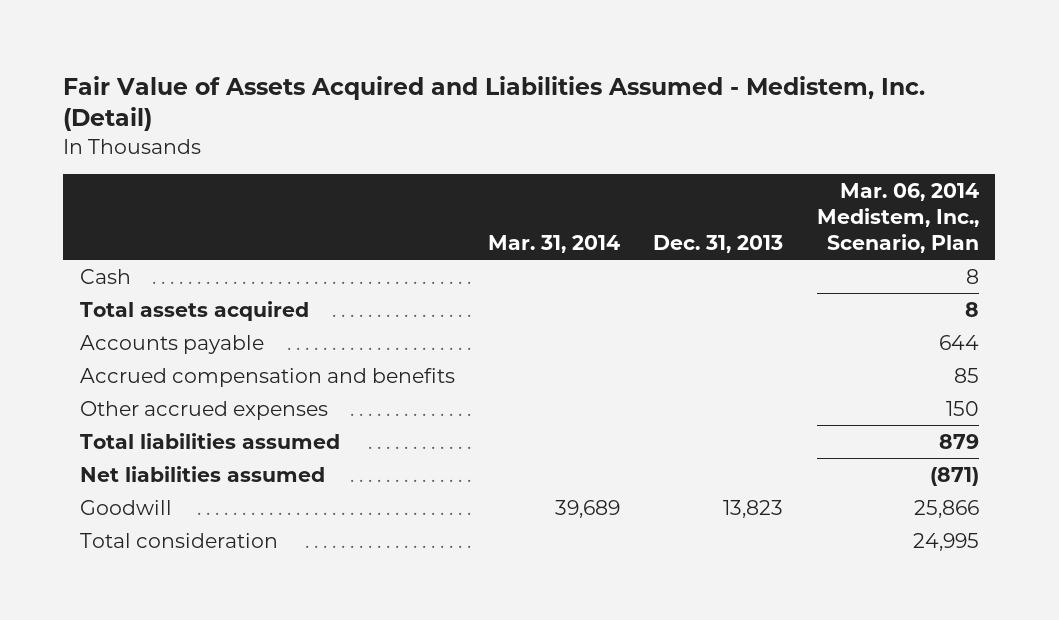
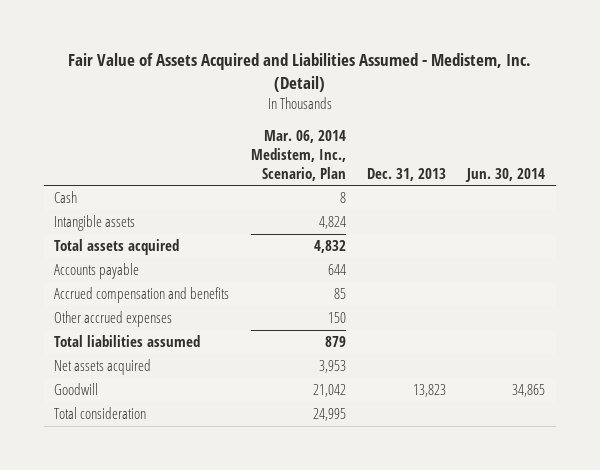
[488,234,621,253] Mar. 31, 2014 -> none
none -> [465,167,546,182] Jun. 30, 2014
none -> [54,215,136,232] Intangible assets
[964,301,979,317] 8 -> [313,240,346,254] 4,832
[79,465,325,482] Net liabilities assumed -> [54,359,152,376] Net assets acquired
[929,466,979,486] (871) -> [318,360,346,374] 3,953
[913,499,979,518] 25,866 -> [312,384,346,398] 21,042

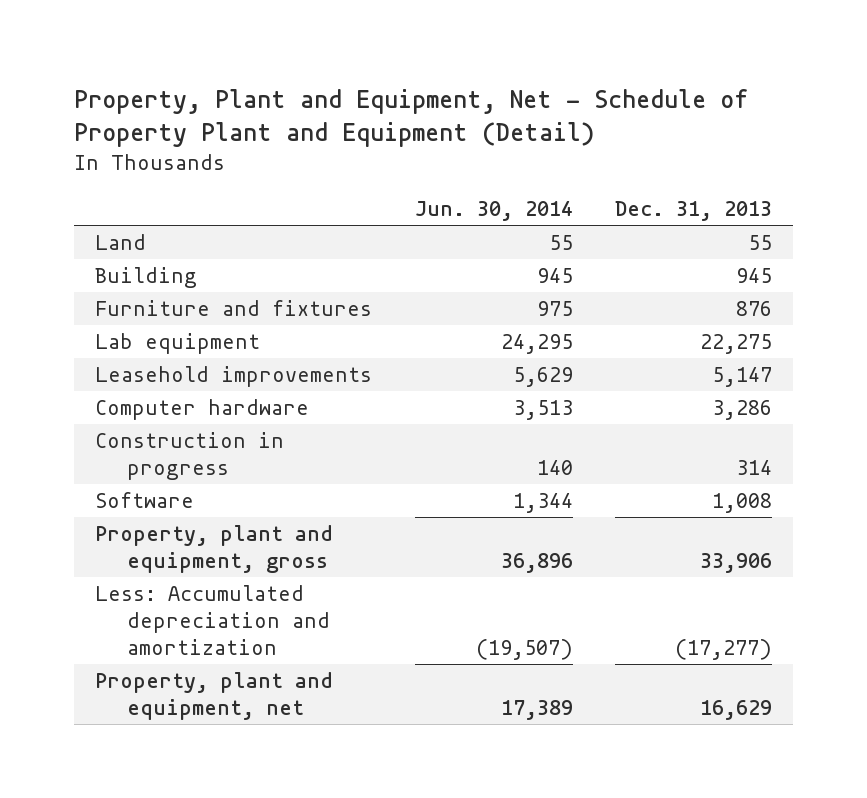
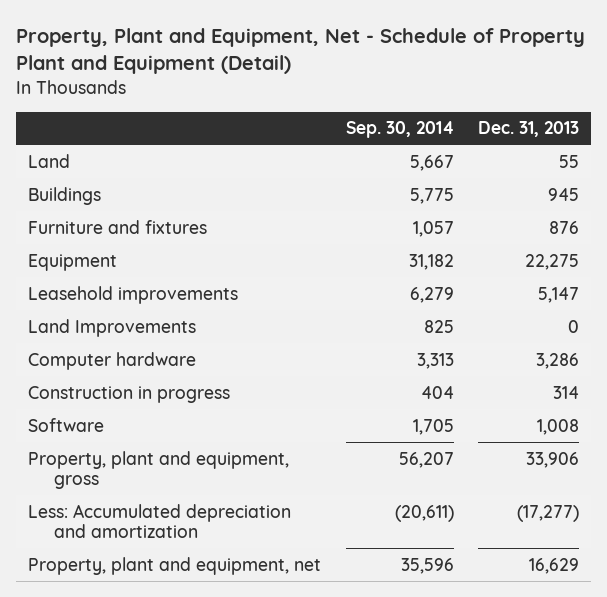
[414,201,573,222] Jun. 30, 2014 -> none
none -> [345,121,454,139] Sep. 30, 2014
[95,267,198,289] Building -> [28,186,102,205] Buildings
[95,333,261,355] Lab equipment -> [28,253,118,271] Equipment
none -> [28,318,197,337] Land Improvements

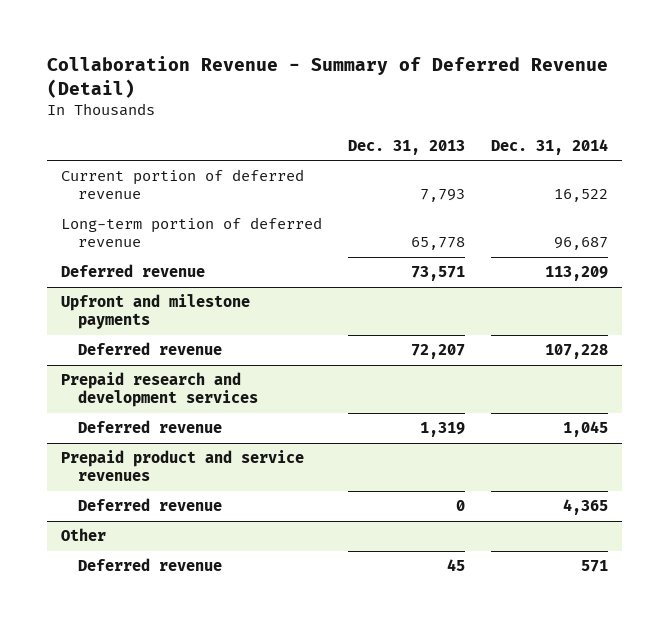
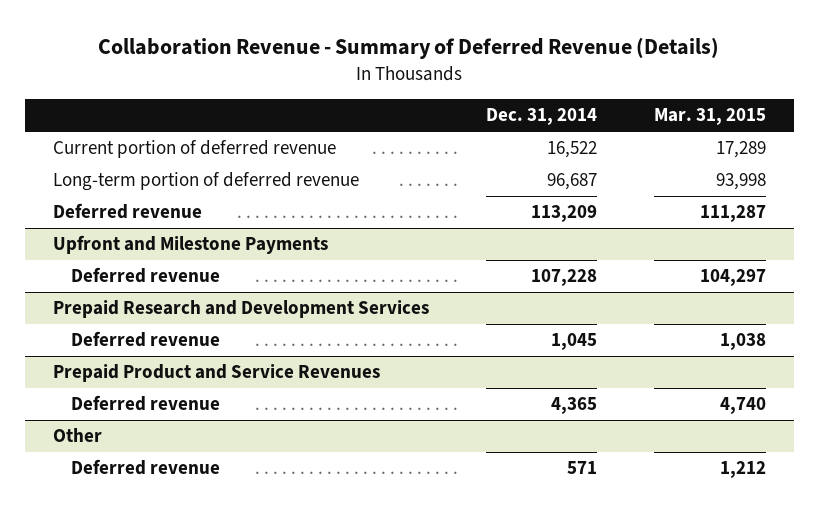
[47,56,609,98] Collaboration Revenue - Summary of Deferred Revenue (Detail) -> [98,37,720,60] Collaboration Revenue - Summary of Deferred Revenue (Details)
[348,139,466,155] Dec. 31, 2013 -> none
none -> [653,108,766,126] Mar. 31, 2015
[60,294,250,330] Upfront and milestone payments -> [53,235,329,255] Upfront and Milestone Payments
[60,372,258,408] Prepaid research and development services -> [53,300,430,319] Prepaid Research and Development Services
[60,450,304,482] Prepaid product and service revenues -> [53,364,381,383] Prepaid Product and Service Revenues

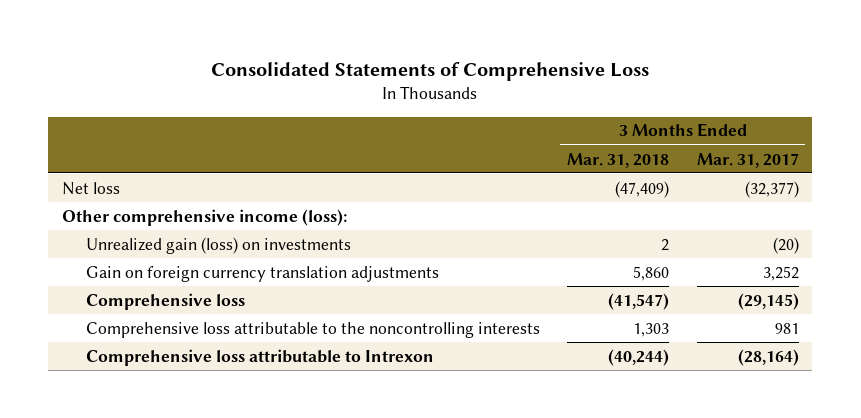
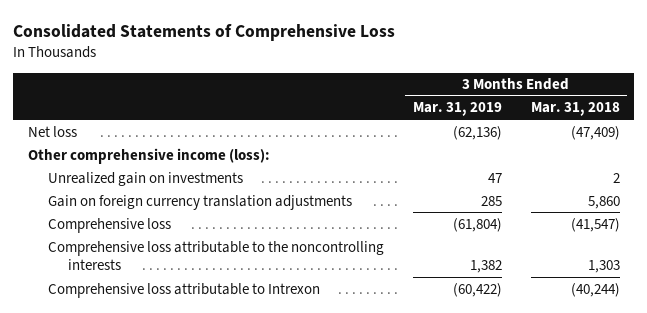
[696,152,799,168] Mar. 31, 2017 -> none
none -> [412,102,502,117] Mar. 31, 2019
[85,236,351,254] Unrealized gain (loss) on investments -> [47,171,243,186] Unrealized gain on investments

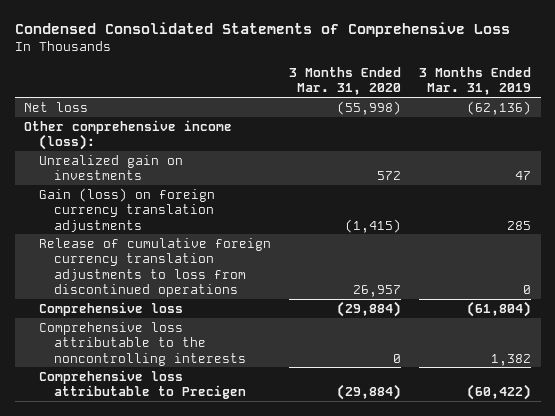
[13,23,396,41] Consolidated Statements of Comprehensive Loss -> [14,21,510,37] Condensed Consolidated Statements of Comprehensive Loss
[530,102,620,117] Mar. 31, 2018 -> none
none -> [289,66,402,96] 3 Months Ended Mar. 31, 2020
[47,194,352,210] Gain on foreign currency translation adjustments -> [38,187,215,232] Gain (loss) on foreign currency translation adjustments
none -> [38,237,271,297] Release of cumulative foreign currency translation adjustments to loss from discontinued operations
[47,282,320,298] Comprehensive loss attributable to Intrexon -> [38,369,247,400] Comprehensive loss attributable to Precigen

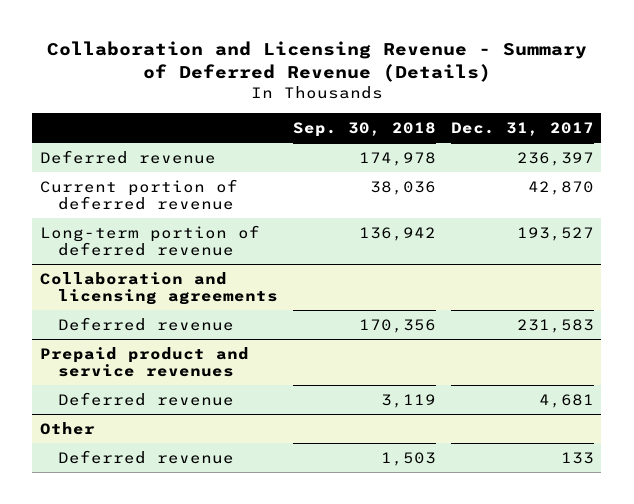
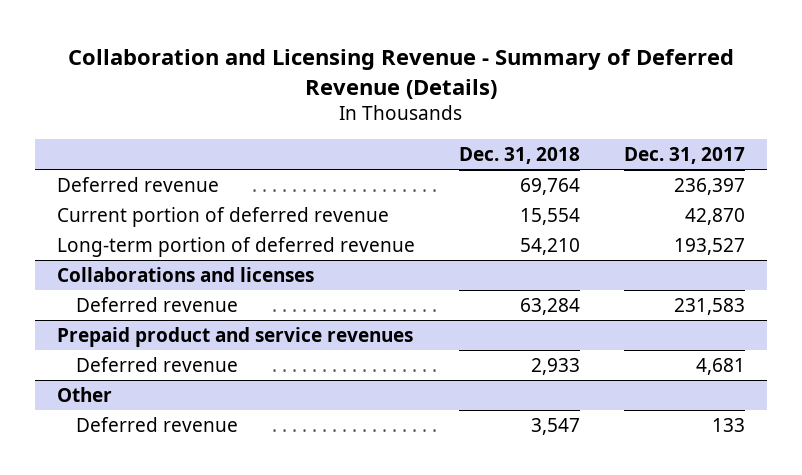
[292,121,436,137] Sep. 30, 2018 -> none
none -> [459,147,581,165] Dec. 31, 2018
[39,271,278,306] Collaboration and licensing agreements -> [57,266,315,282] Collaborations and licenses

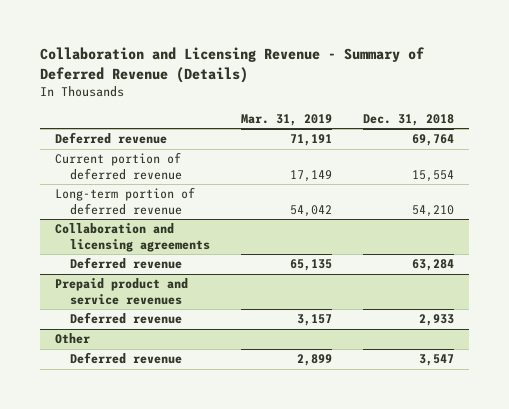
[623,147,745,165] Dec. 31, 2017 -> none
none -> [240,113,332,126] Mar. 31, 2019
[57,266,315,282] Collaborations and licenses -> [55,223,211,252] Collaboration and licensing agreements

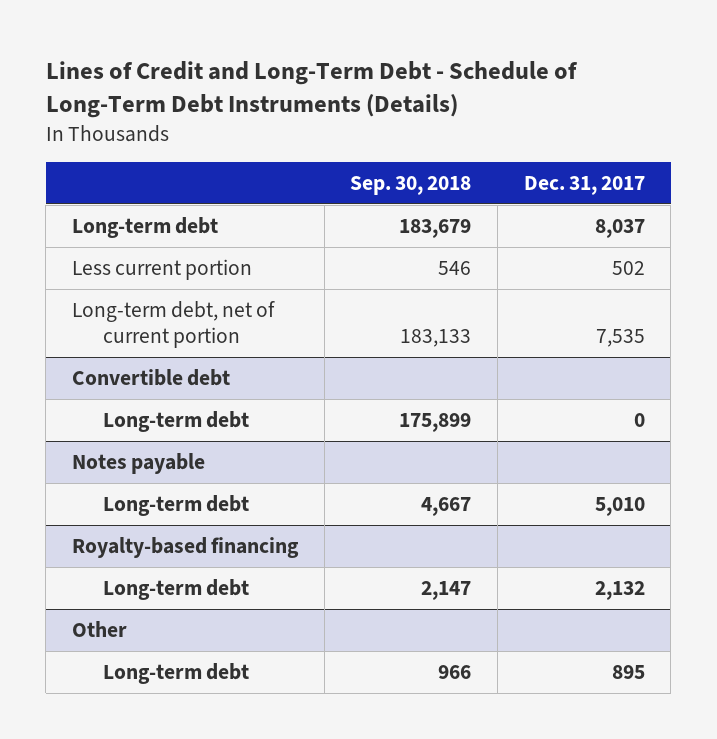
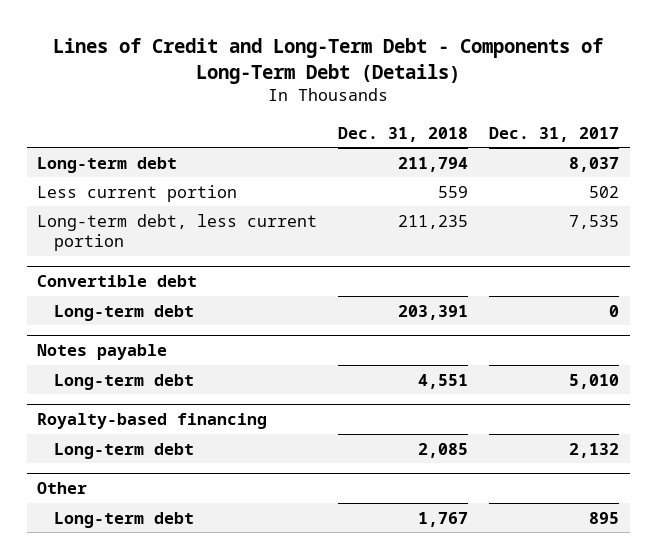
[45,60,578,118] Lines of Credit and Long-Term Debt - Schedule of Long-Term Debt Instruments (Details) -> [53,37,605,84] Lines of Credit and Long-Term Debt - Components of Long-Term Debt (Details)
[350,176,472,196] Sep. 30, 2018 -> none
none -> [338,126,469,142] Dec. 31, 2018
[71,300,275,349] Long-term debt, net of current portion -> [37,213,318,252] Long-term debt, less current portion

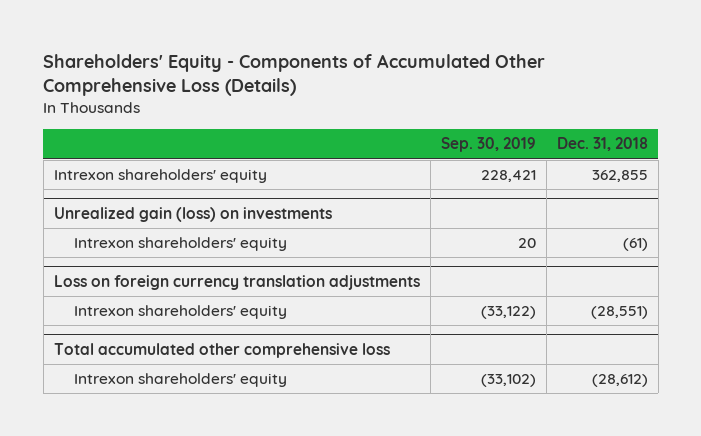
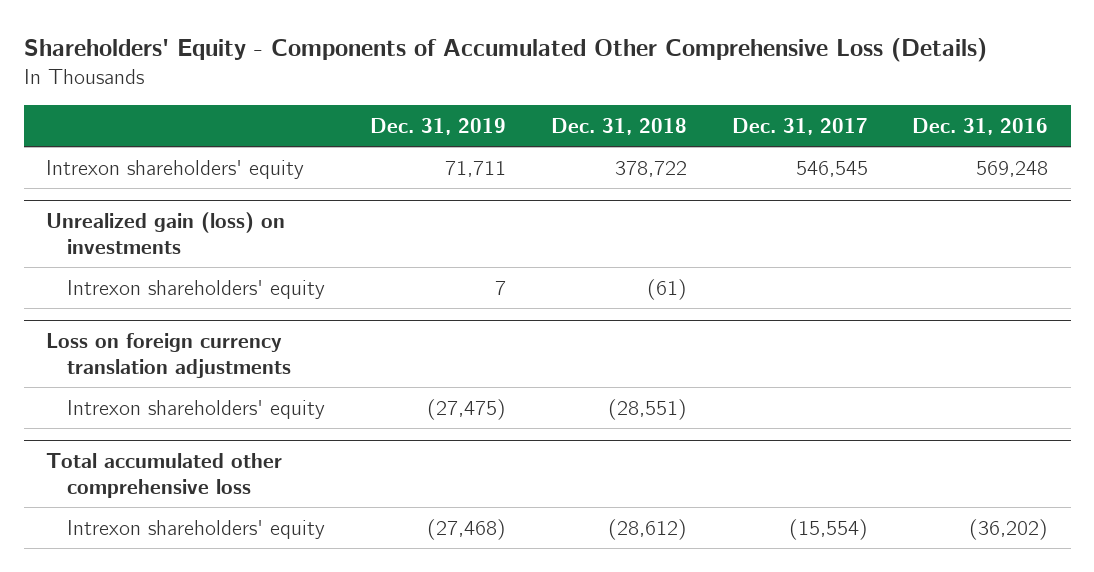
[440,137,536,153] Sep. 30, 2019 -> none
none -> [370,117,507,135] Dec. 31, 2019
none -> [731,117,868,135] Dec. 31, 2017
none -> [912,117,1049,135] Dec. 31, 2016
[591,170,648,183] 362,855 -> [614,160,687,177] 378,722

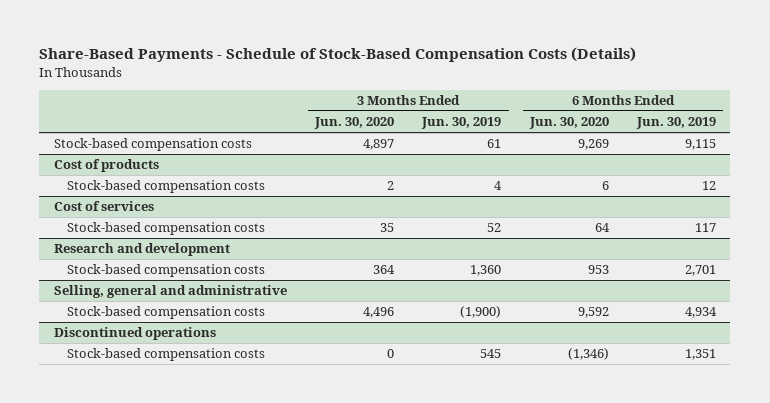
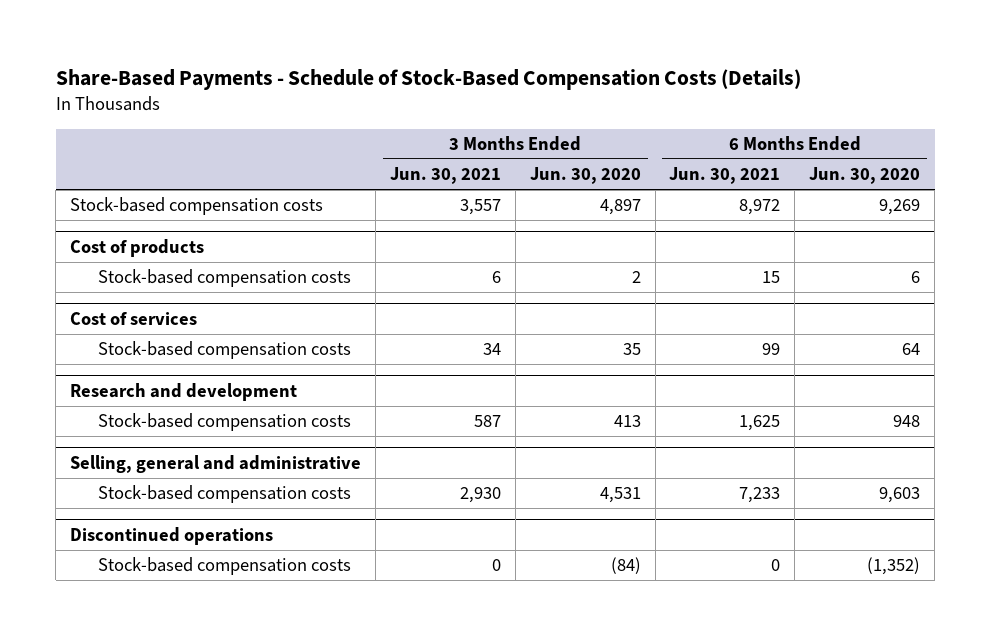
[421,117,502,130] Jun. 30, 2019 -> none
[636,117,717,130] Jun. 30, 2019 -> none
none -> [389,167,501,185] Jun. 30, 2021
none -> [669,167,781,185] Jun. 30, 2021
[372,265,395,275] 364 -> [613,415,641,428] 413
[587,265,609,275] 953 -> [893,415,921,428] 948
[362,307,394,319] 4,496 -> [599,487,641,504] 4,531
[577,307,609,319] 9,592 -> [879,487,921,504] 9,603
[386,349,394,359] 0 -> [610,557,641,575] (84)
[567,348,609,361] (1,346) -> [867,557,921,576] (1,352)

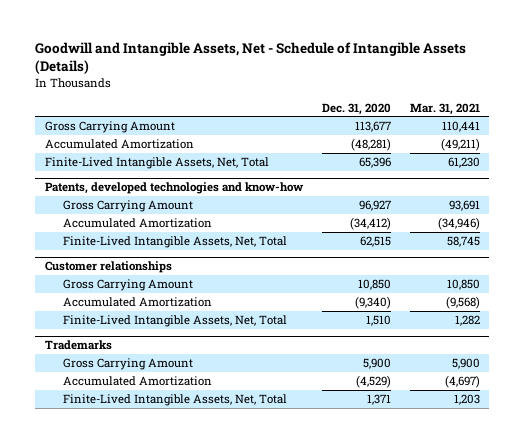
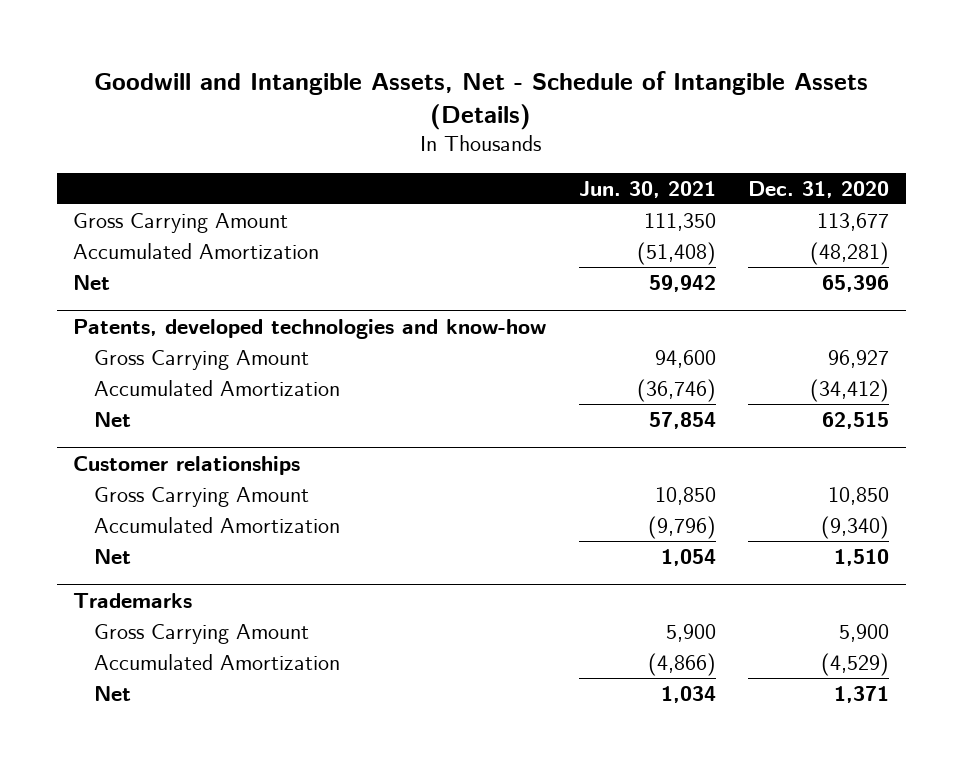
[409,102,480,115] Mar. 31, 2021 -> none
none -> [578,180,716,198] Jun. 30, 2021
[44,156,269,169] Finite-Lived Intangible Assets, Net, Total -> [72,275,110,291] Net
[63,235,288,248] Finite-Lived Intangible Assets, Net, Total -> [93,412,131,428] Net
[63,314,288,327] Finite-Lived Intangible Assets, Net, Total -> [93,549,131,565] Net
[63,393,288,406] Finite-Lived Intangible Assets, Net, Total -> [93,686,131,702] Net

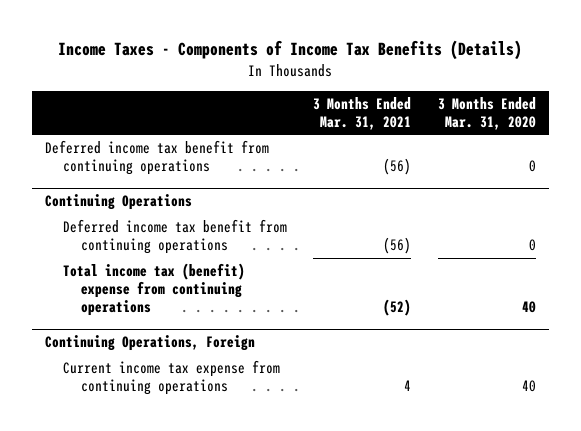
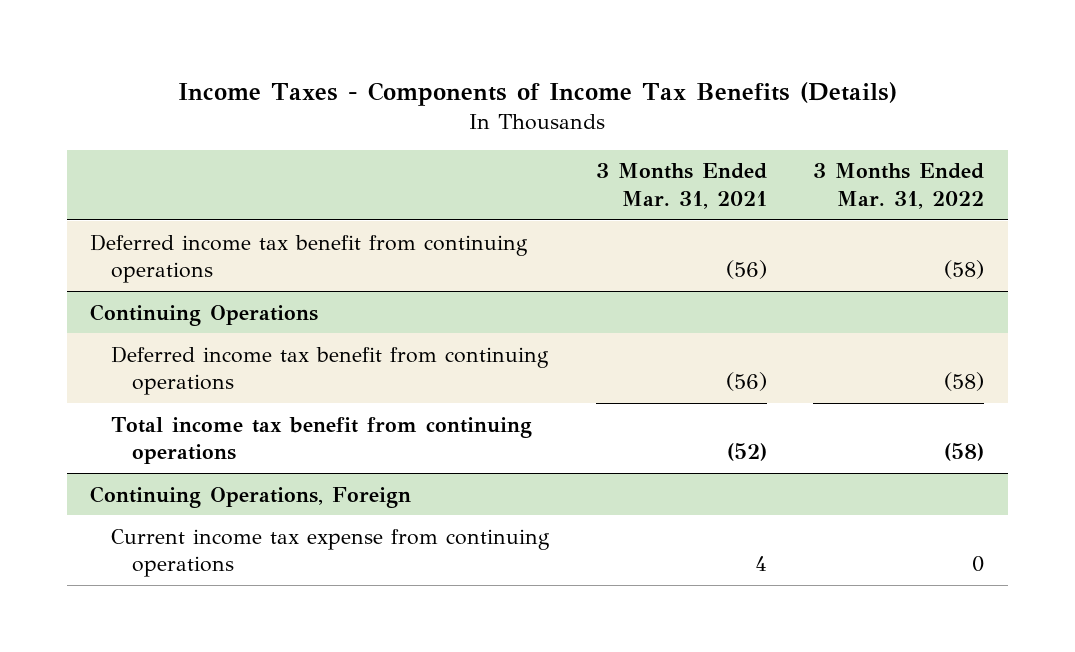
[437,96,536,130] 3 Months Ended Mar. 31, 2020 -> none
none -> [813,163,985,209] 3 Months Ended Mar. 31, 2022
[62,263,245,317] Total income tax (benefit) expense from continuing operations -> [111,416,533,464] Total income tax benefit from continuing operations

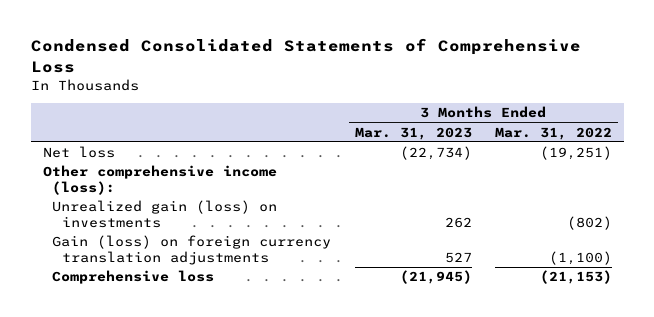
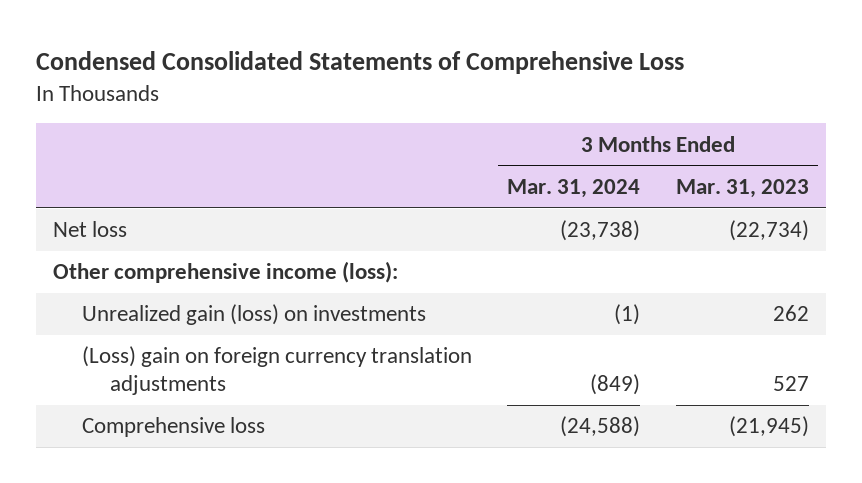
[494,126,612,140] Mar. 31, 2022 -> none
none -> [507,178,641,198] Mar. 31, 2024
[52,235,332,265] Gain (loss) on foreign currency translation adjustments -> [81,346,472,395] (Loss) gain on foreign currency translation adjustments

